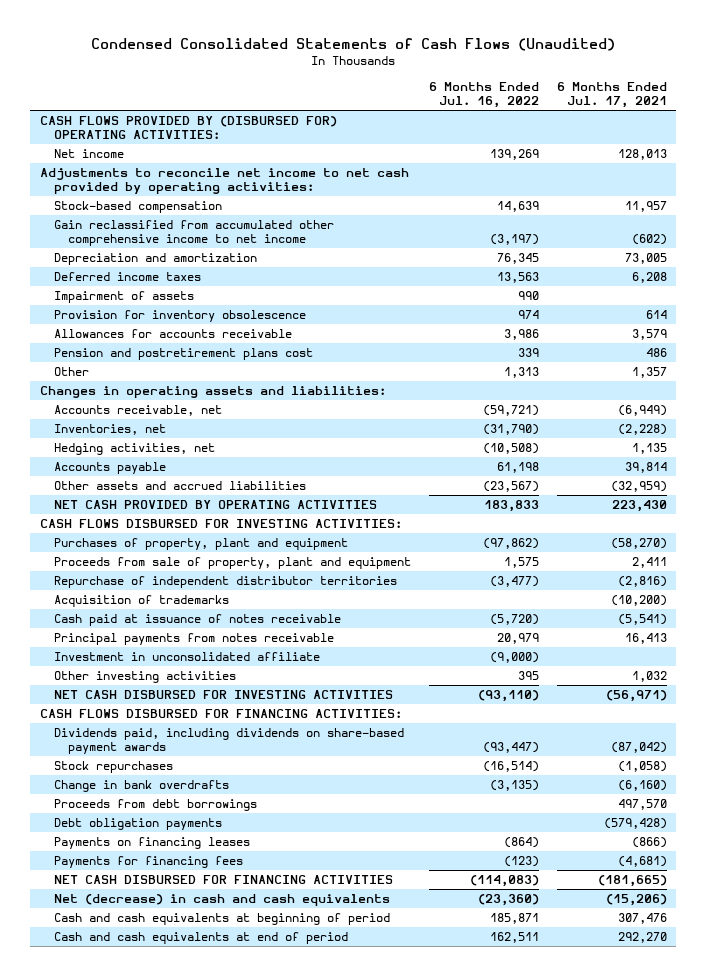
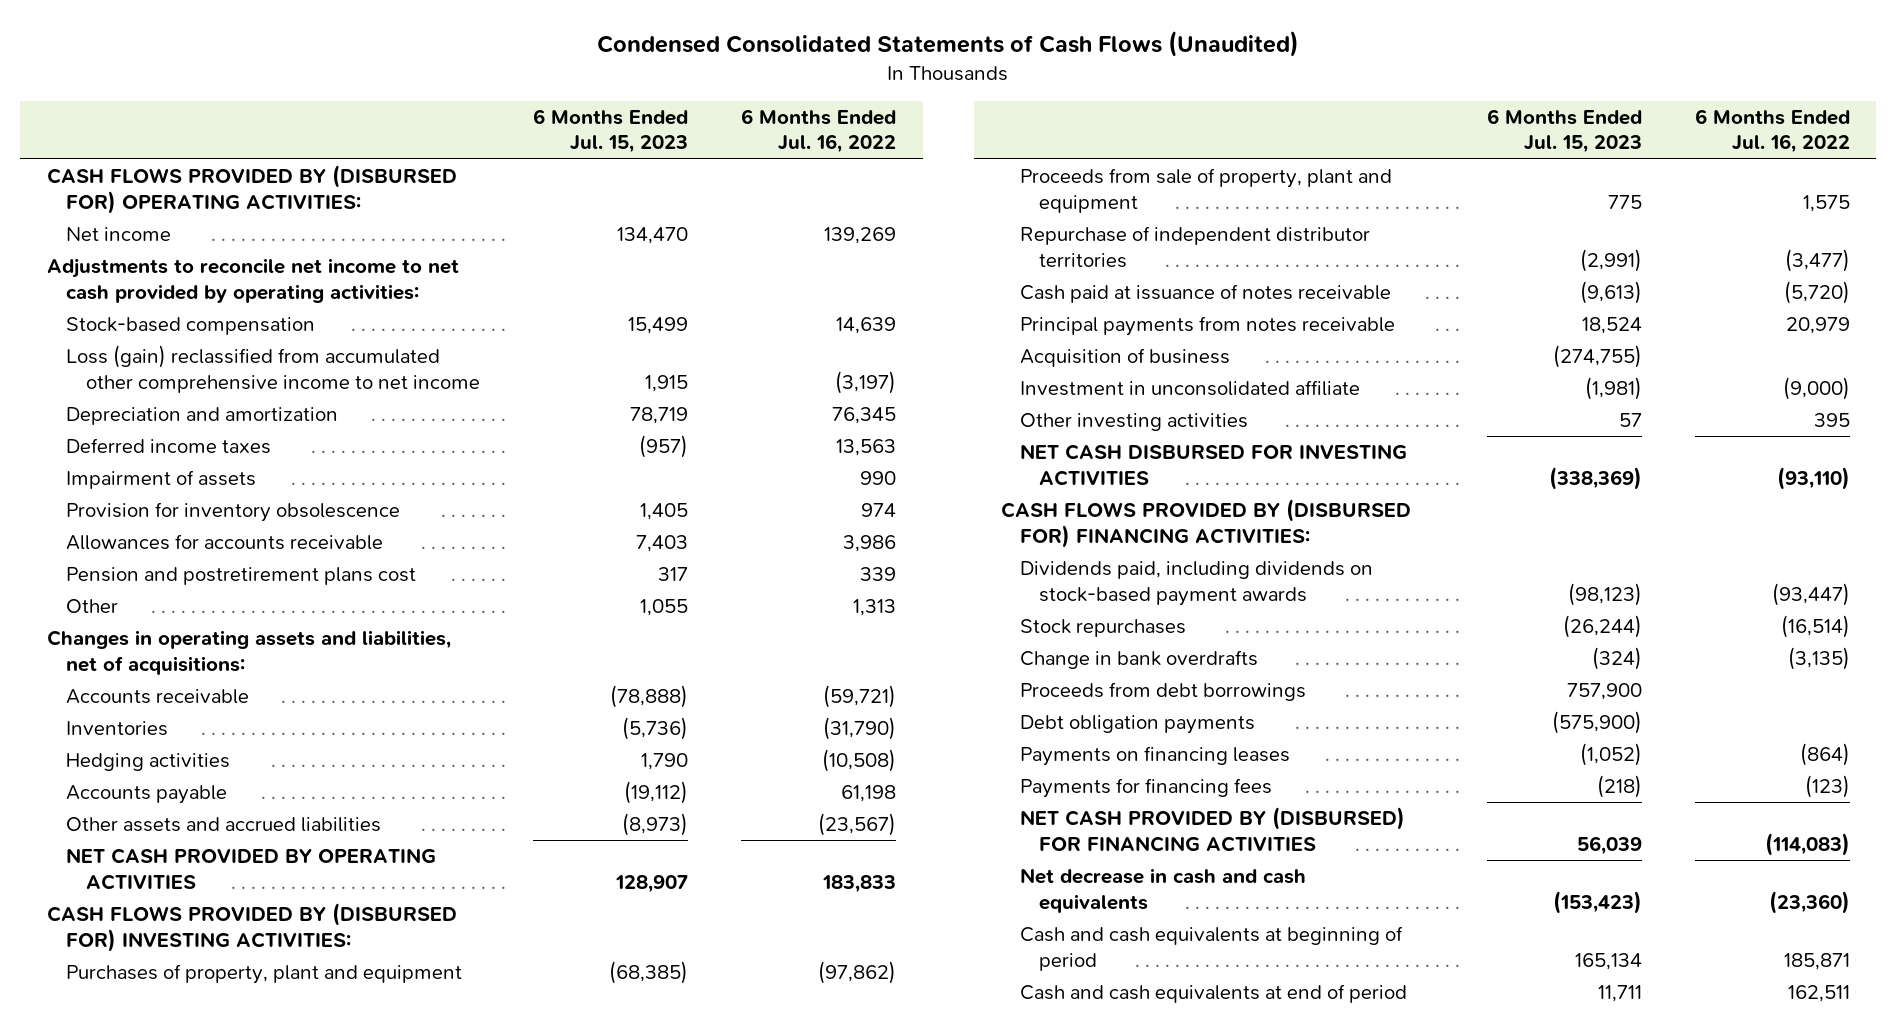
[556,81,667,109] 6 Months Ended Jul. 17, 2021 -> none
none -> [532,108,688,154] 6 Months Ended Jul. 15, 2023
[53,219,334,247] Gain reclassified from accumulated other comprehensive income to net income -> [66,345,480,393] Loss (gain) reclassified from accumulated other comprehensive income to net income
[39,385,386,398] Changes in operating assets and liabilities: -> [46,630,451,675] Changes in operating assets and liabilities, net of acquisitions:
[53,404,222,416] Accounts receivable, net -> [66,689,250,705] Accounts receivable
[53,423,166,435] Inventories, net -> [66,721,169,737] Inventories
[53,442,215,455] Hedging activities, net -> [66,753,231,772] Hedging activities
[39,518,402,528] CASH FLOWS DISBURSED FOR INVESTING ACTIVITIES: -> [46,903,457,952] CASH FLOWS PROVIDED BY (DISBURSED FOR) INVESTING ACTIVITIES:
[53,594,229,607] Acquisition of trademarks -> none
none -> [1020,348,1231,368] Acquisition of business
[39,708,402,718] CASH FLOWS DISBURSED FOR FINANCING ACTIVITIES: -> [1000,499,1411,548] CASH FLOWS PROVIDED BY (DISBURSED FOR) FINANCING ACTIVITIES:
[53,727,404,755] Dividends paid, including dividends on share-based payment awards -> [1020,561,1374,606] Dividends paid, including dividends on stock-based payment awards
[53,874,393,884] NET CASH DISBURSED FOR FINANCING ACTIVITIES -> [1020,807,1406,852] NET CASH PROVIDED BY (DISBURSED) FOR FINANCING ACTIVITIES
[53,893,390,906] Net (decrease) in cash and cash equivalents -> [1020,868,1307,913] Net decrease in cash and cash equivalents

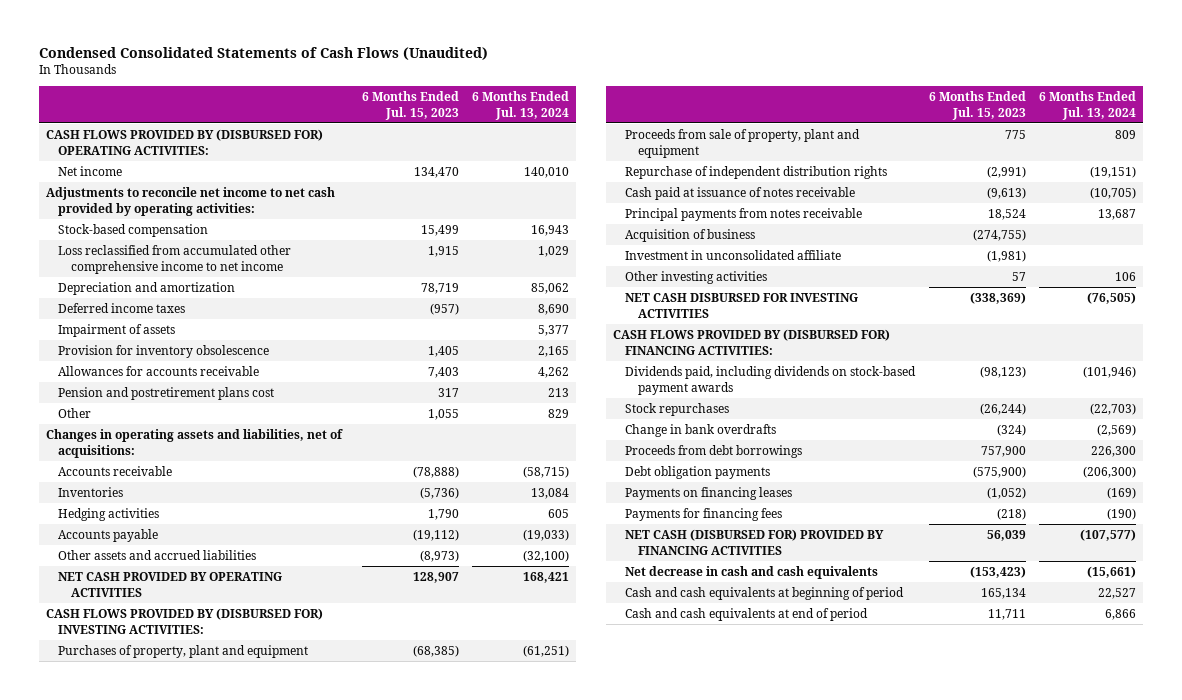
[740,108,896,154] 6 Months Ended Jul. 16, 2022 -> none
none -> [472,91,570,120] 6 Months Ended Jul. 13, 2024
[66,345,480,393] Loss (gain) reclassified from accumulated other comprehensive income to net income -> [58,244,292,274] Loss reclassified from accumulated other comprehensive income to net income
[1020,226,1371,268] Repurchase of independent distributor territories -> [625,165,888,179] Repurchase of independent distribution rights
[1020,807,1406,852] NET CASH PROVIDED BY (DISBURSED) FOR FINANCING ACTIVITIES -> [625,528,885,555] NET CASH (DISBURSED FOR) PROVIDED BY FINANCING ACTIVITIES

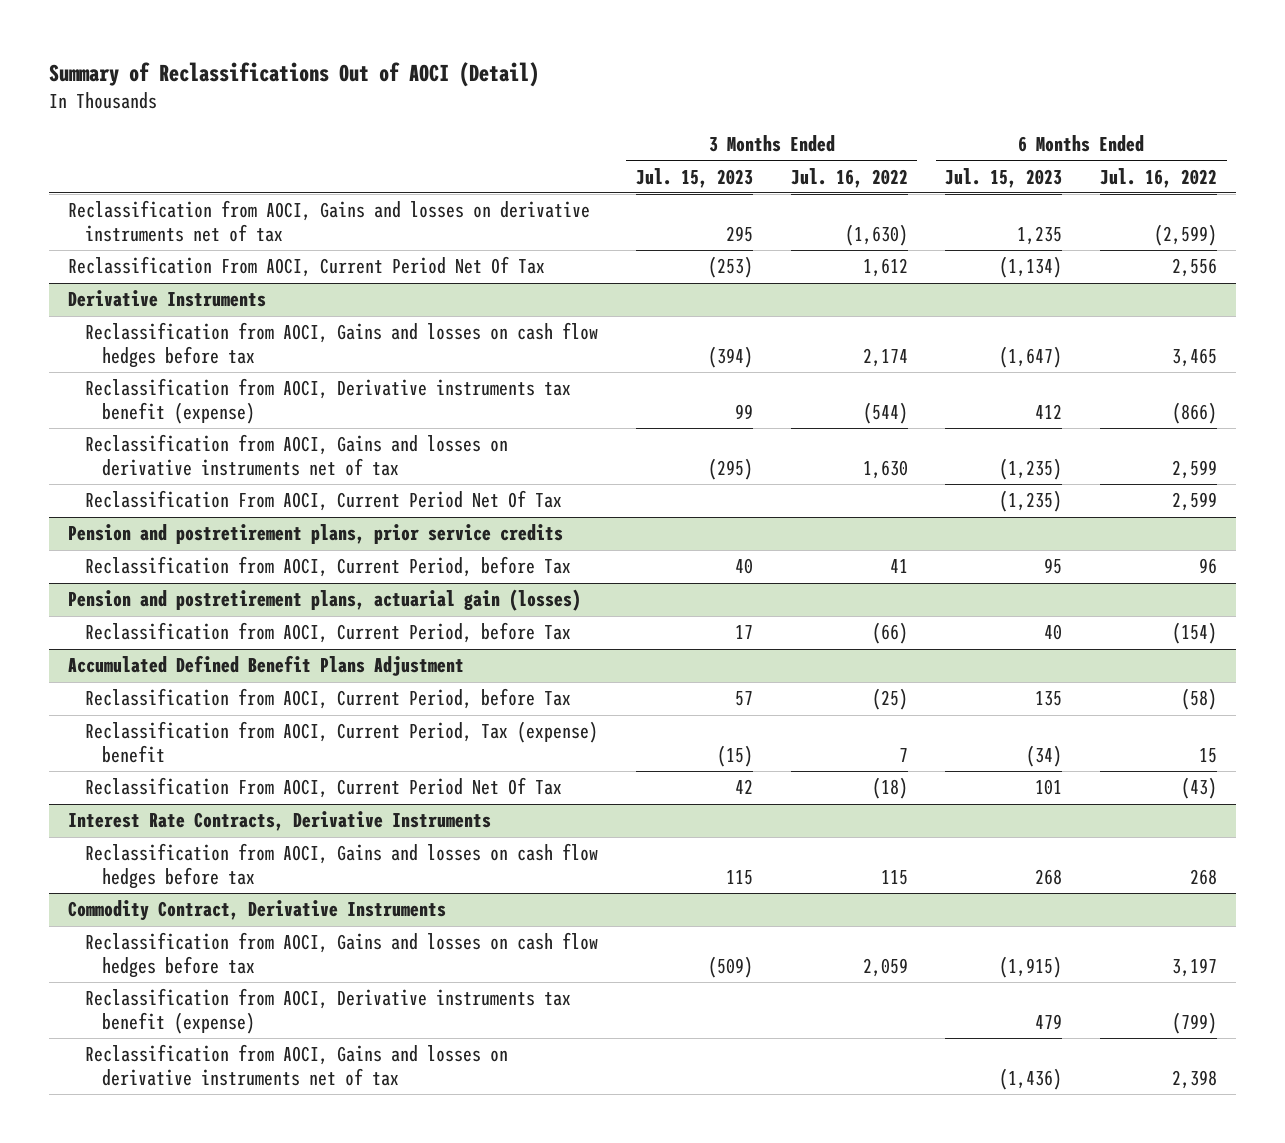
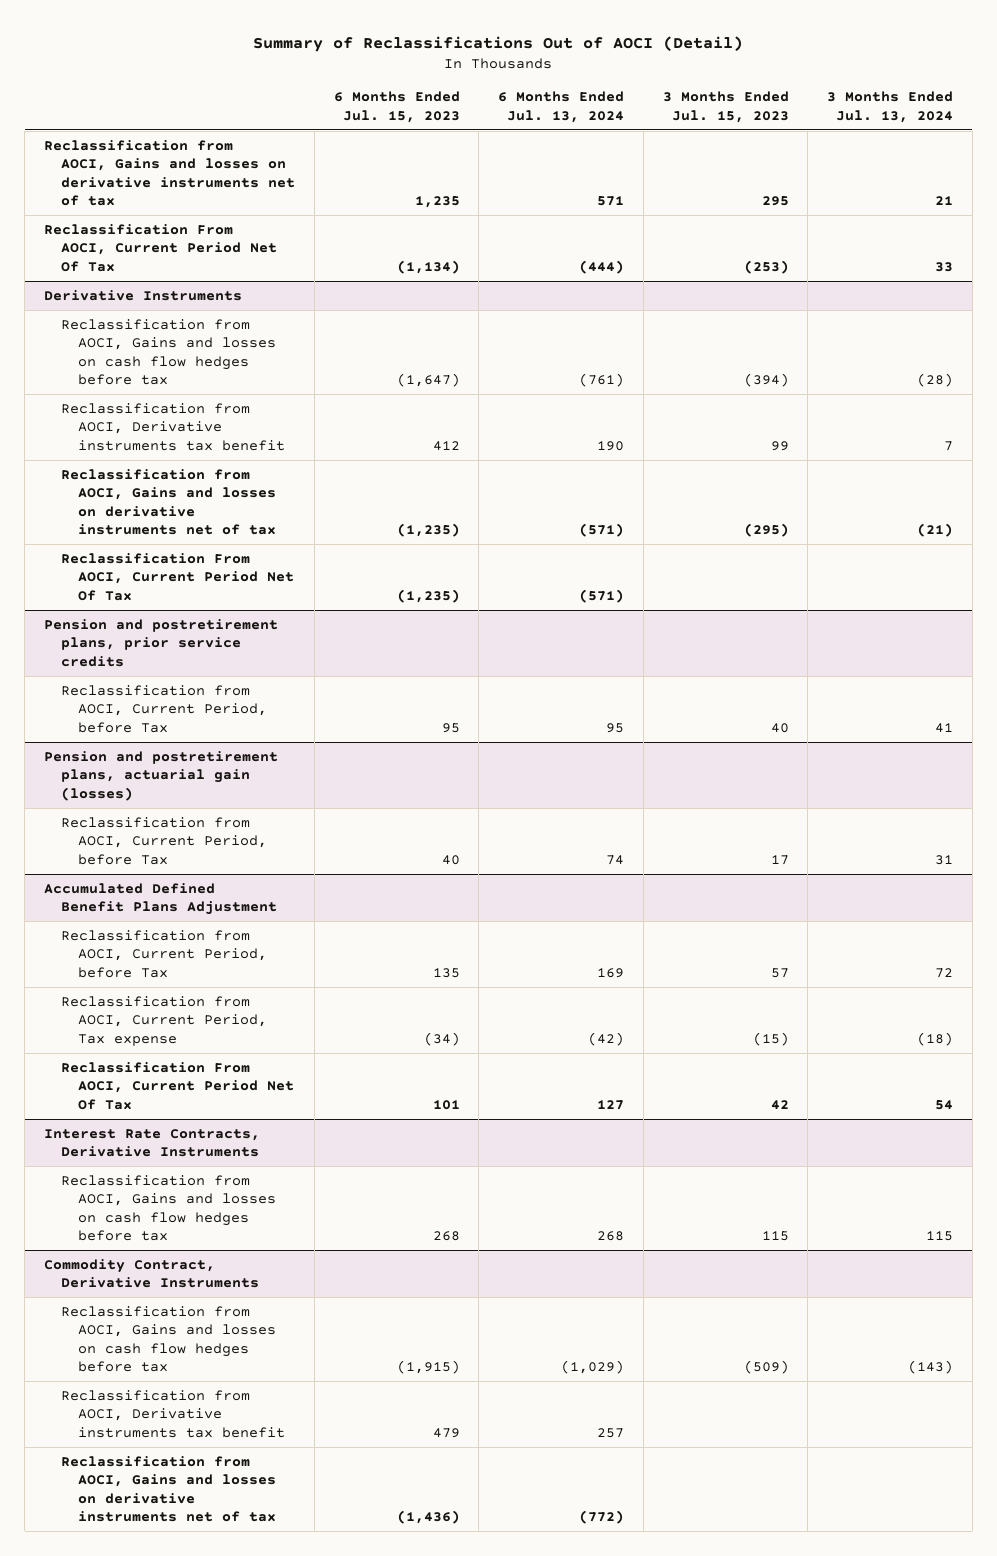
[790,167,908,188] Jul. 16, 2022 -> none
[1100,167,1218,188] Jul. 16, 2022 -> none
none -> [498,91,625,123] 6 Months Ended Jul. 13, 2024
none -> [826,91,953,123] 3 Months Ended Jul. 13, 2024
[85,378,572,424] Reclassification from AOCI, Derivative instruments tax benefit (expense) -> [61,402,286,451] Reclassification from AOCI, Derivative instruments tax benefit
[85,721,599,763] Reclassification from AOCI, Current Period, Tax (expense) benefit -> [61,995,268,1046] Reclassification from AOCI, Current Period, Tax expense
[85,988,572,1034] Reclassification from AOCI, Derivative instruments tax benefit (expense) -> [61,1389,286,1438] Reclassification from AOCI, Derivative instruments tax benefit

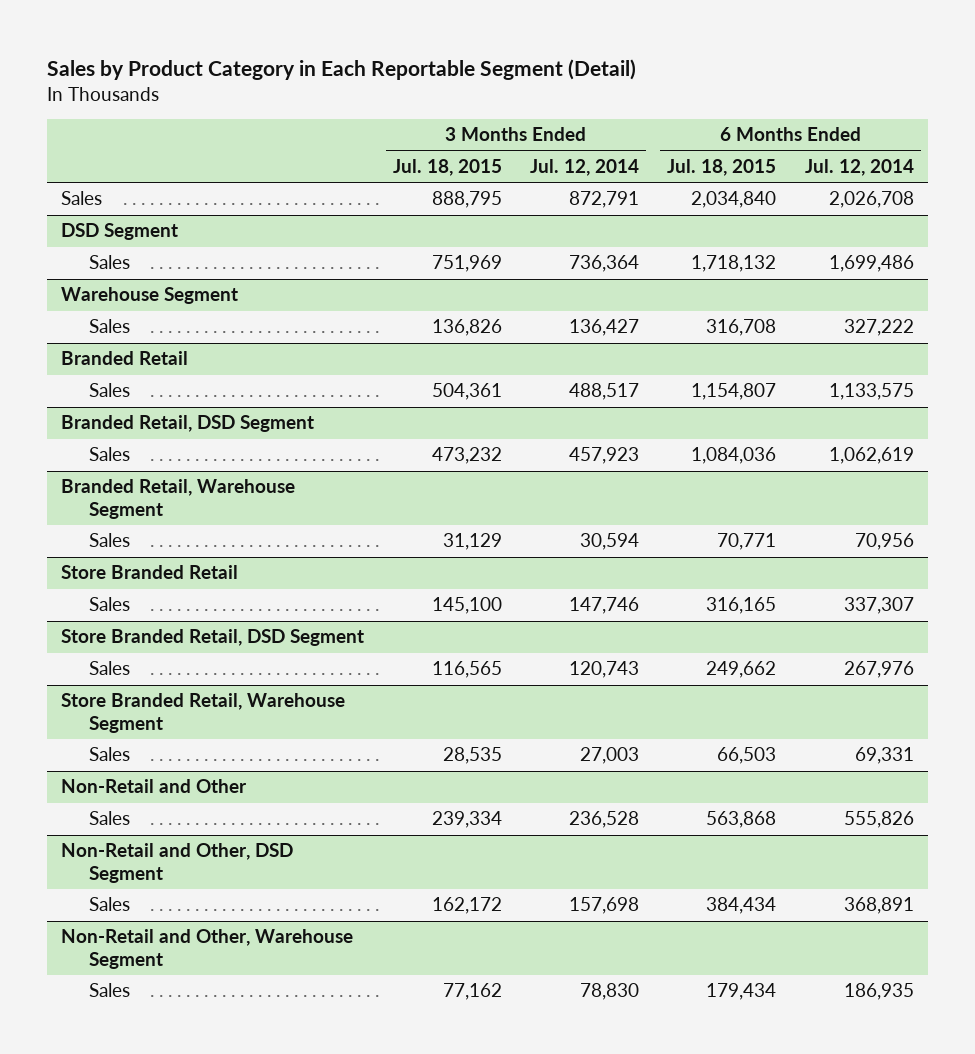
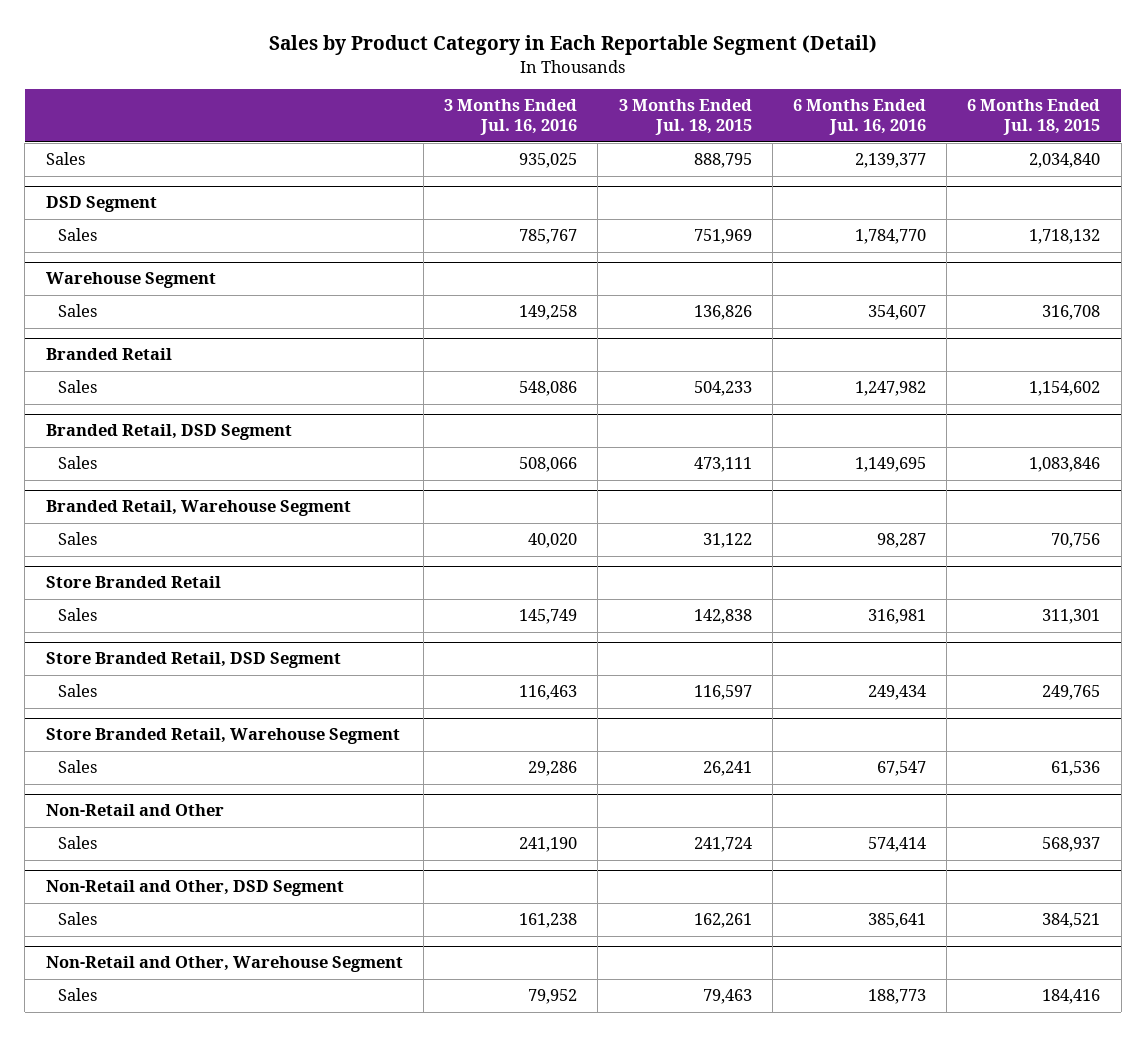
[530,159,640,177] Jul. 12, 2014 -> none
[804,159,914,177] Jul. 12, 2014 -> none
none -> [444,99,578,136] 3 Months Ended Jul. 16, 2016
none -> [792,99,926,136] 6 Months Ended Jul. 16, 2016
[431,383,502,401] 504,361 -> [693,381,752,397] 504,233
[691,383,777,401] 1,154,807 -> [1029,381,1101,397] 1,154,602
[431,447,502,465] 473,232 -> [693,457,752,473] 473,111
[691,447,777,465] 1,084,036 -> [1029,457,1101,473] 1,083,846
[442,533,502,551] 31,129 -> [702,533,752,549] 31,122
[717,533,777,551] 70,771 -> [1051,533,1101,549] 70,756
[431,597,502,615] 145,100 -> [693,609,752,625] 142,838
[706,597,777,615] 316,165 -> [1042,609,1101,625] 311,301
[431,661,502,679] 116,565 -> [693,685,752,701] 116,597
[706,661,777,679] 249,662 -> [1042,685,1101,701] 249,765
[442,747,502,765] 28,535 -> [702,761,752,777] 26,241
[717,747,777,765] 66,503 -> [1051,761,1101,777] 61,536
[431,811,502,829] 239,334 -> [693,837,752,853] 241,724
[706,811,777,829] 563,868 -> [1042,837,1101,853] 568,937
[431,897,502,915] 162,172 -> [693,913,752,929] 162,261
[706,897,777,915] 384,434 -> [1042,913,1101,929] 384,521
[442,983,502,1001] 77,162 -> [702,989,752,1005] 79,463
[706,983,777,1001] 179,434 -> [1042,989,1101,1005] 184,416

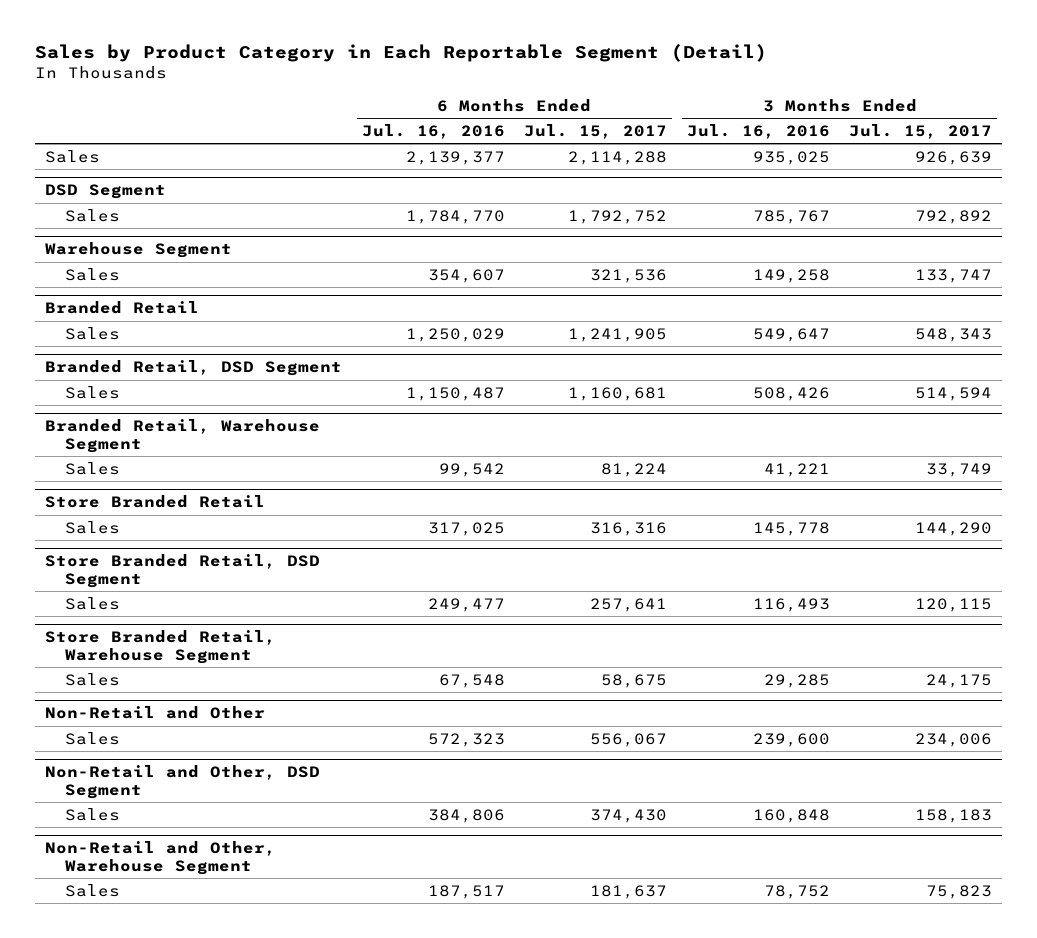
[618,99,752,136] 3 Months Ended Jul. 18, 2015 -> none
[967,99,1101,136] 6 Months Ended Jul. 18, 2015 -> none
none -> [524,123,668,139] Jul. 15, 2017
none -> [849,123,993,139] Jul. 15, 2017
[519,381,578,397] 548,086 -> [752,327,830,342] 549,647
[854,381,926,397] 1,247,982 -> [405,327,505,342] 1,250,029
[519,457,578,473] 508,066 -> [752,386,830,401] 508,426
[854,457,926,473] 1,149,695 -> [405,386,505,401] 1,150,487
[528,533,578,549] 40,020 -> [763,462,830,477] 41,221
[876,533,926,549] 98,287 -> [438,462,505,477] 99,542
[519,609,578,625] 145,749 -> [752,521,830,536] 145,778
[867,609,926,625] 316,981 -> [427,521,505,536] 317,025
[519,685,578,701] 116,463 -> [752,597,830,612] 116,493
[867,685,926,701] 249,434 -> [427,597,505,612] 249,477
[528,761,578,777] 29,286 -> [763,673,830,688] 29,285
[876,761,926,777] 67,547 -> [438,673,505,688] 67,548
[519,837,578,853] 241,190 -> [752,732,830,747] 239,600
[867,837,926,853] 574,414 -> [427,732,505,747] 572,323
[519,913,578,929] 161,238 -> [752,808,830,823] 160,848
[867,913,926,929] 385,641 -> [427,808,505,823] 384,806
[528,989,578,1005] 79,952 -> [763,884,830,899] 78,752
[867,989,926,1005] 188,773 -> [427,884,505,899] 187,517

